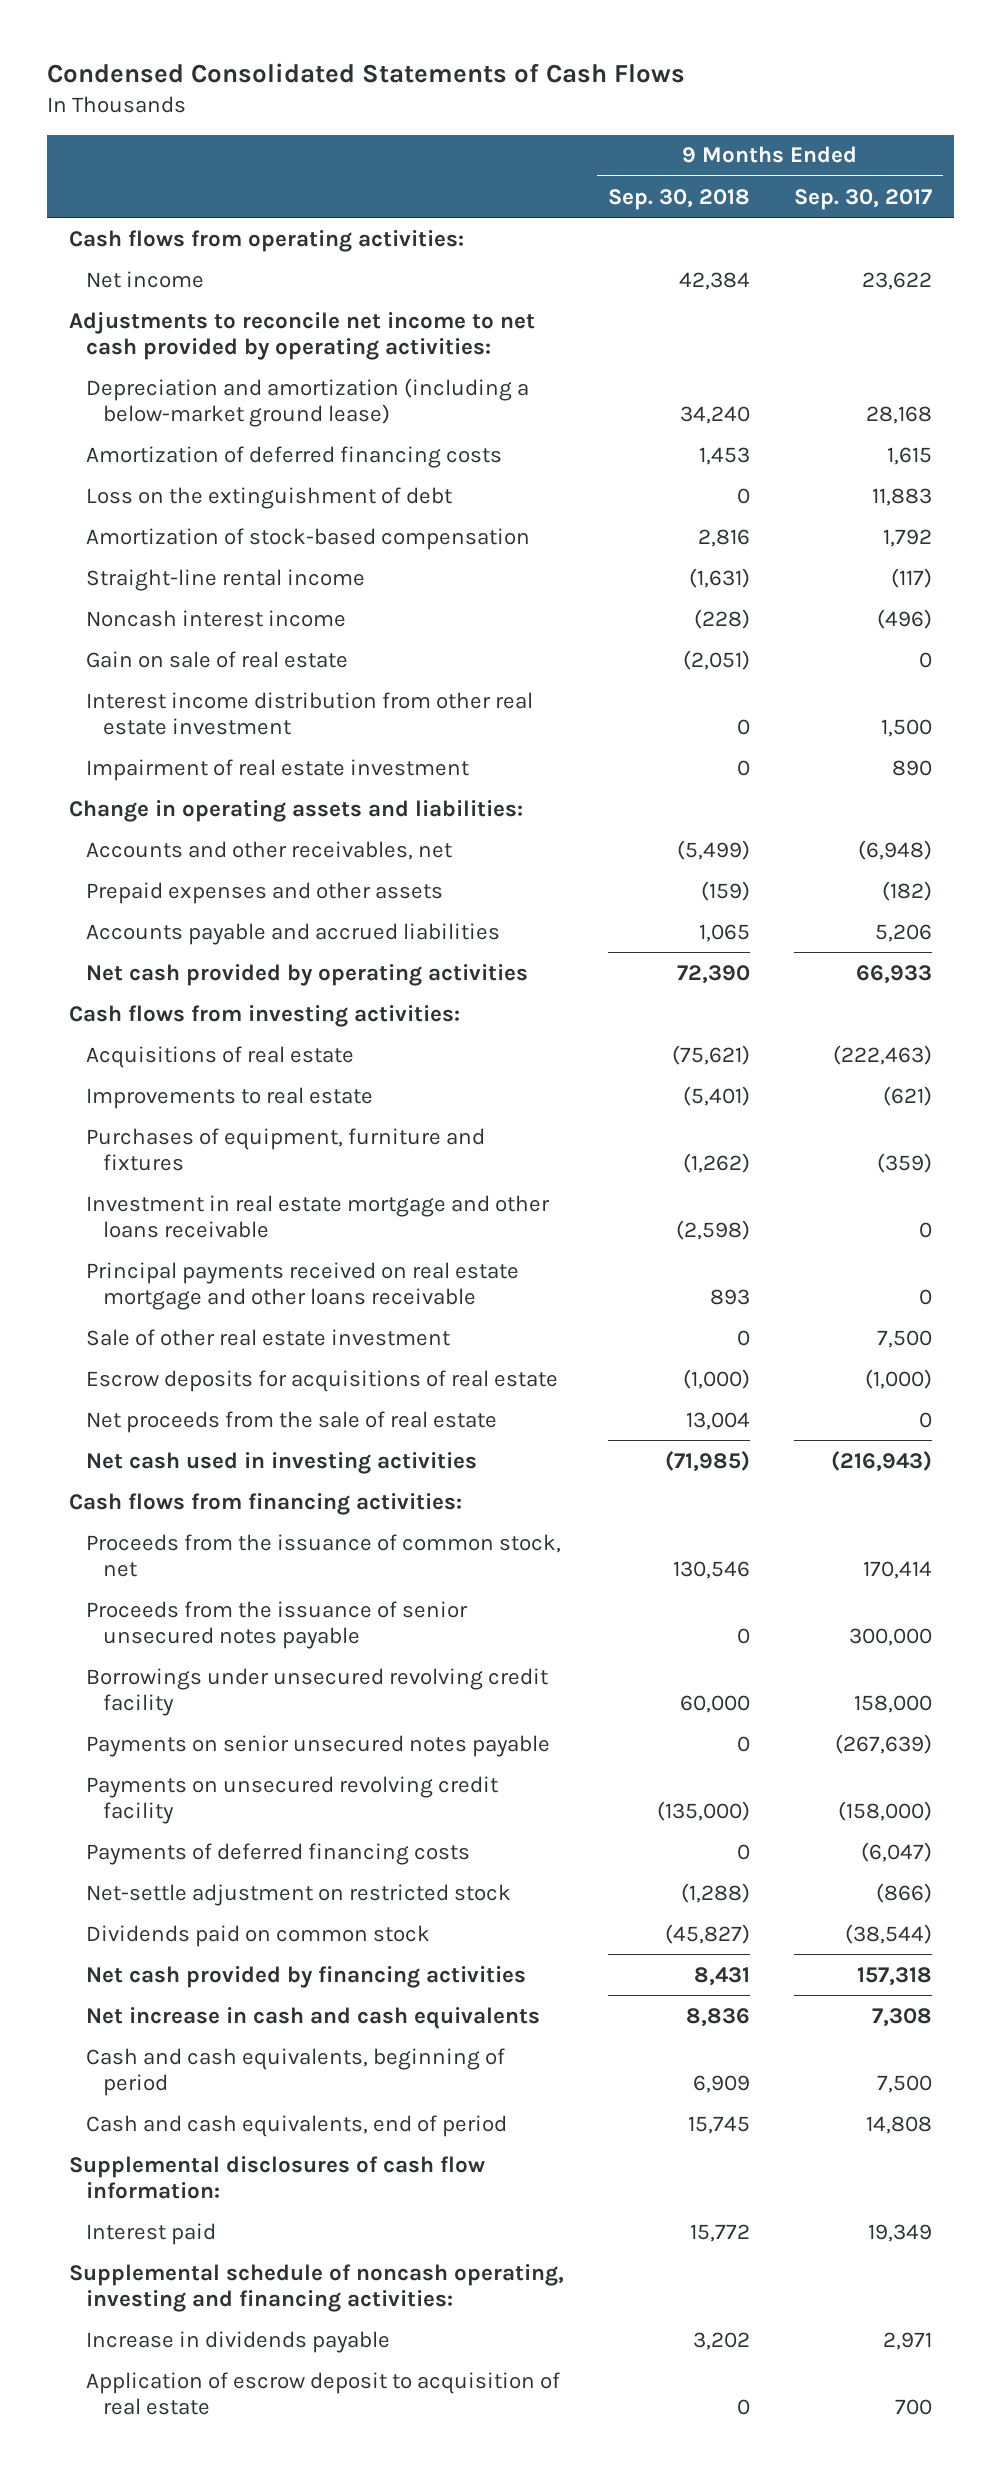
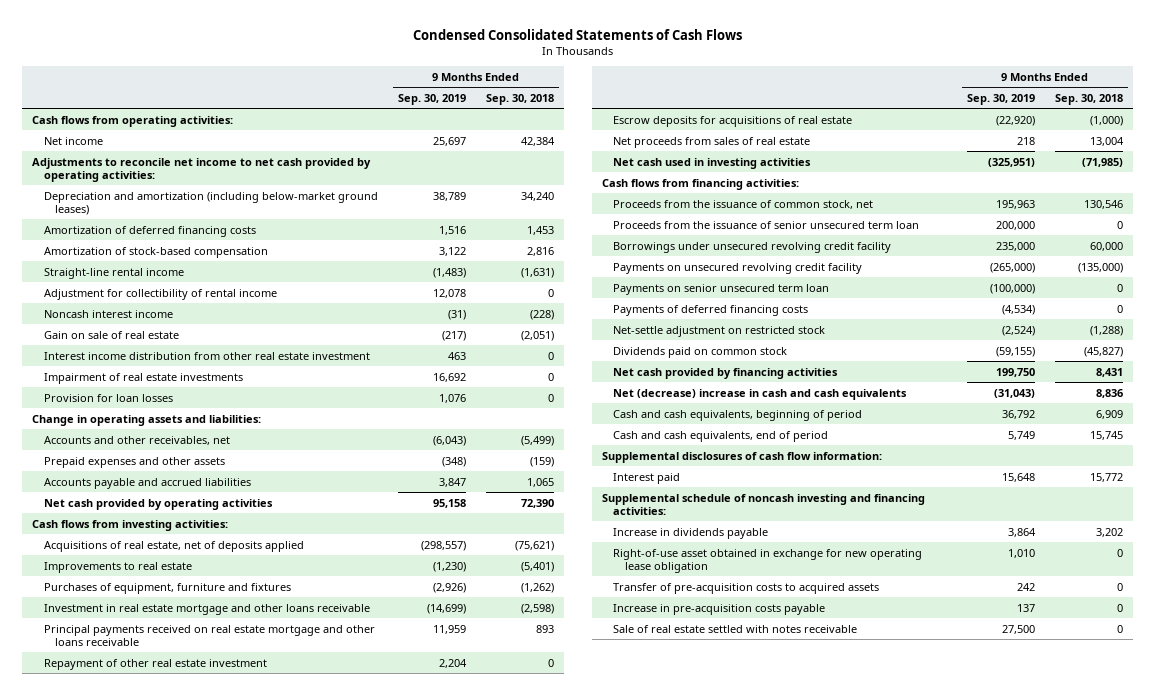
[794,188,933,210] Sep. 30, 2017 -> none
none -> [397,93,466,105] Sep. 30, 2019
[86,377,530,427] Depreciation and amortization (including a below-market ground lease) -> [43,191,378,215] Depreciation and amortization (including below-market ground leases)
[86,486,453,509] Loss on the extinguishment of debt -> none
none -> [43,288,277,300] Adjustment for collectibility of rental income
[86,758,470,781] Impairment of real estate investment -> [43,372,243,384] Impairment of real estate investments
none -> [43,393,173,402] Provision for loan losses
[86,1045,355,1068] Acquisitions of real estate -> [43,540,304,552] Acquisitions of real estate, net of deposits applied
[86,1328,451,1346] Sale of other real estate investment -> [43,658,267,670] Repayment of other real estate investment
[86,1410,498,1433] Net proceeds from the sale of real estate -> [613,136,811,148] Net proceeds from sales of real estate
[86,1600,469,1649] Proceeds from the issuance of senior unsecured notes payable -> [613,220,920,229] Proceeds from the issuance of senior unsecured term loan
[86,1734,551,1757] Payments on senior unsecured notes payable -> none
none -> [613,283,830,295] Payments on senior unsecured term loan
[86,2006,541,2029] Net increase in cash and cash equivalents -> [613,388,908,400] Net (decrease) increase in cash and cash equivalents
[69,2263,565,2312] Supplemental schedule of noncash operating, investing and financing activities: -> [601,493,925,515] Supplemental schedule of noncash investing and financing activities:
[86,2371,561,2415] Application of escrow deposit to acquisition of real estate -> none
none -> [613,548,923,573] Right-of-use asset obtained in exchange for new operating lease obligation
none -> [613,582,880,594] Transfer of pre-acquisition costs to acquired assets
none -> [613,603,826,615] Increase in pre-acquisition costs payable
none -> [613,624,858,633] Sale of real estate settled with notes receivable

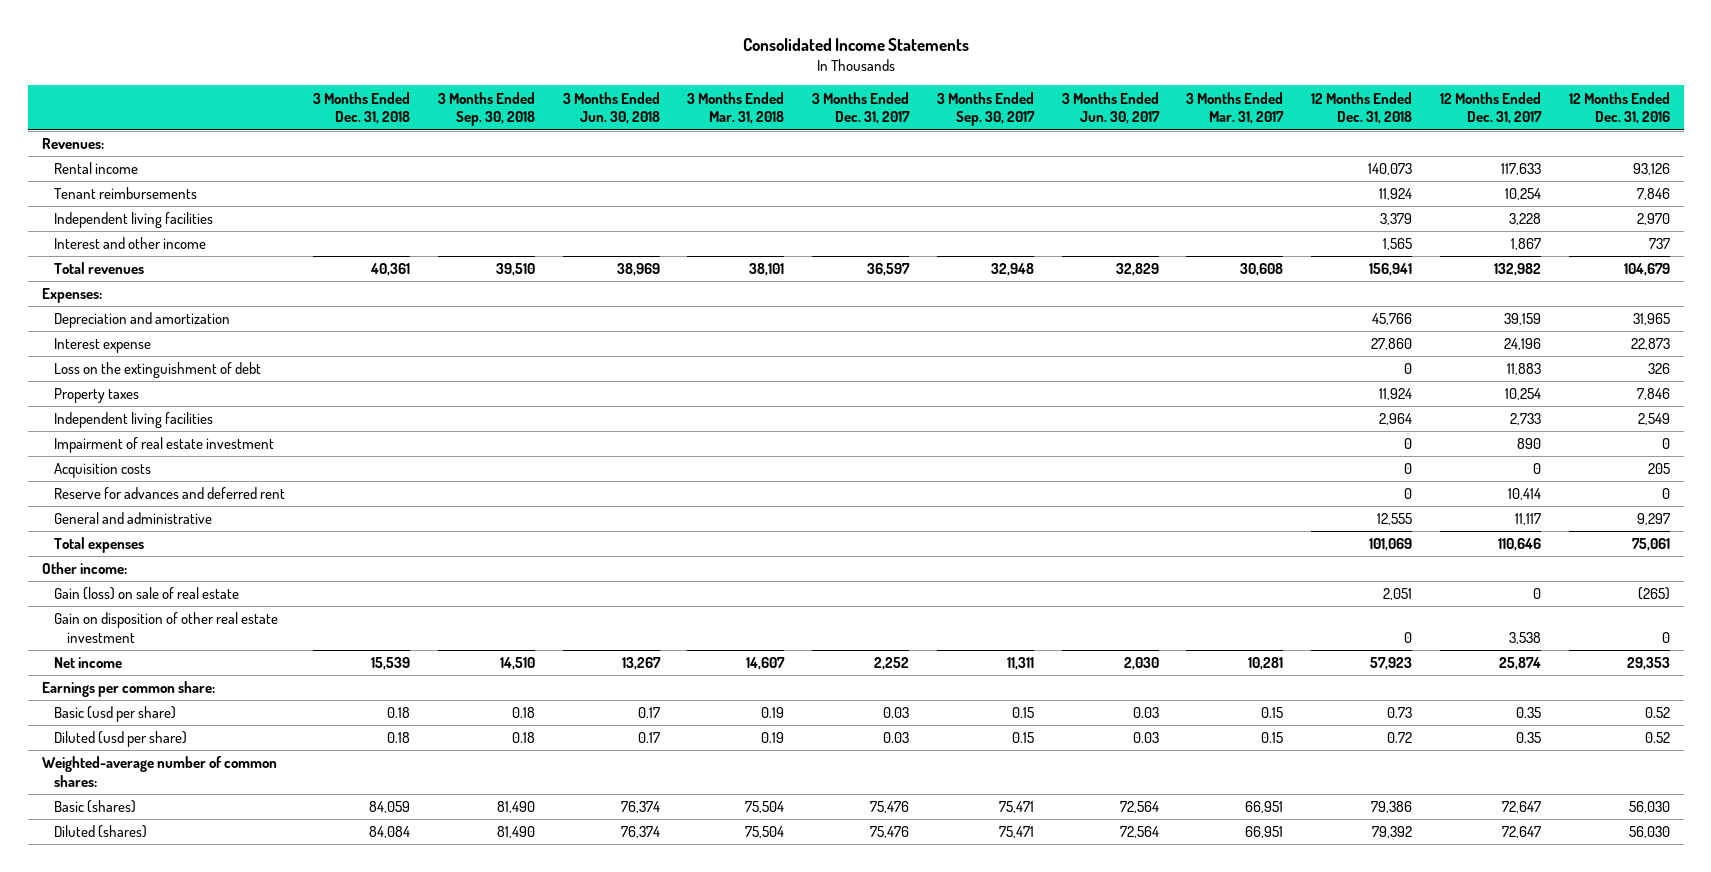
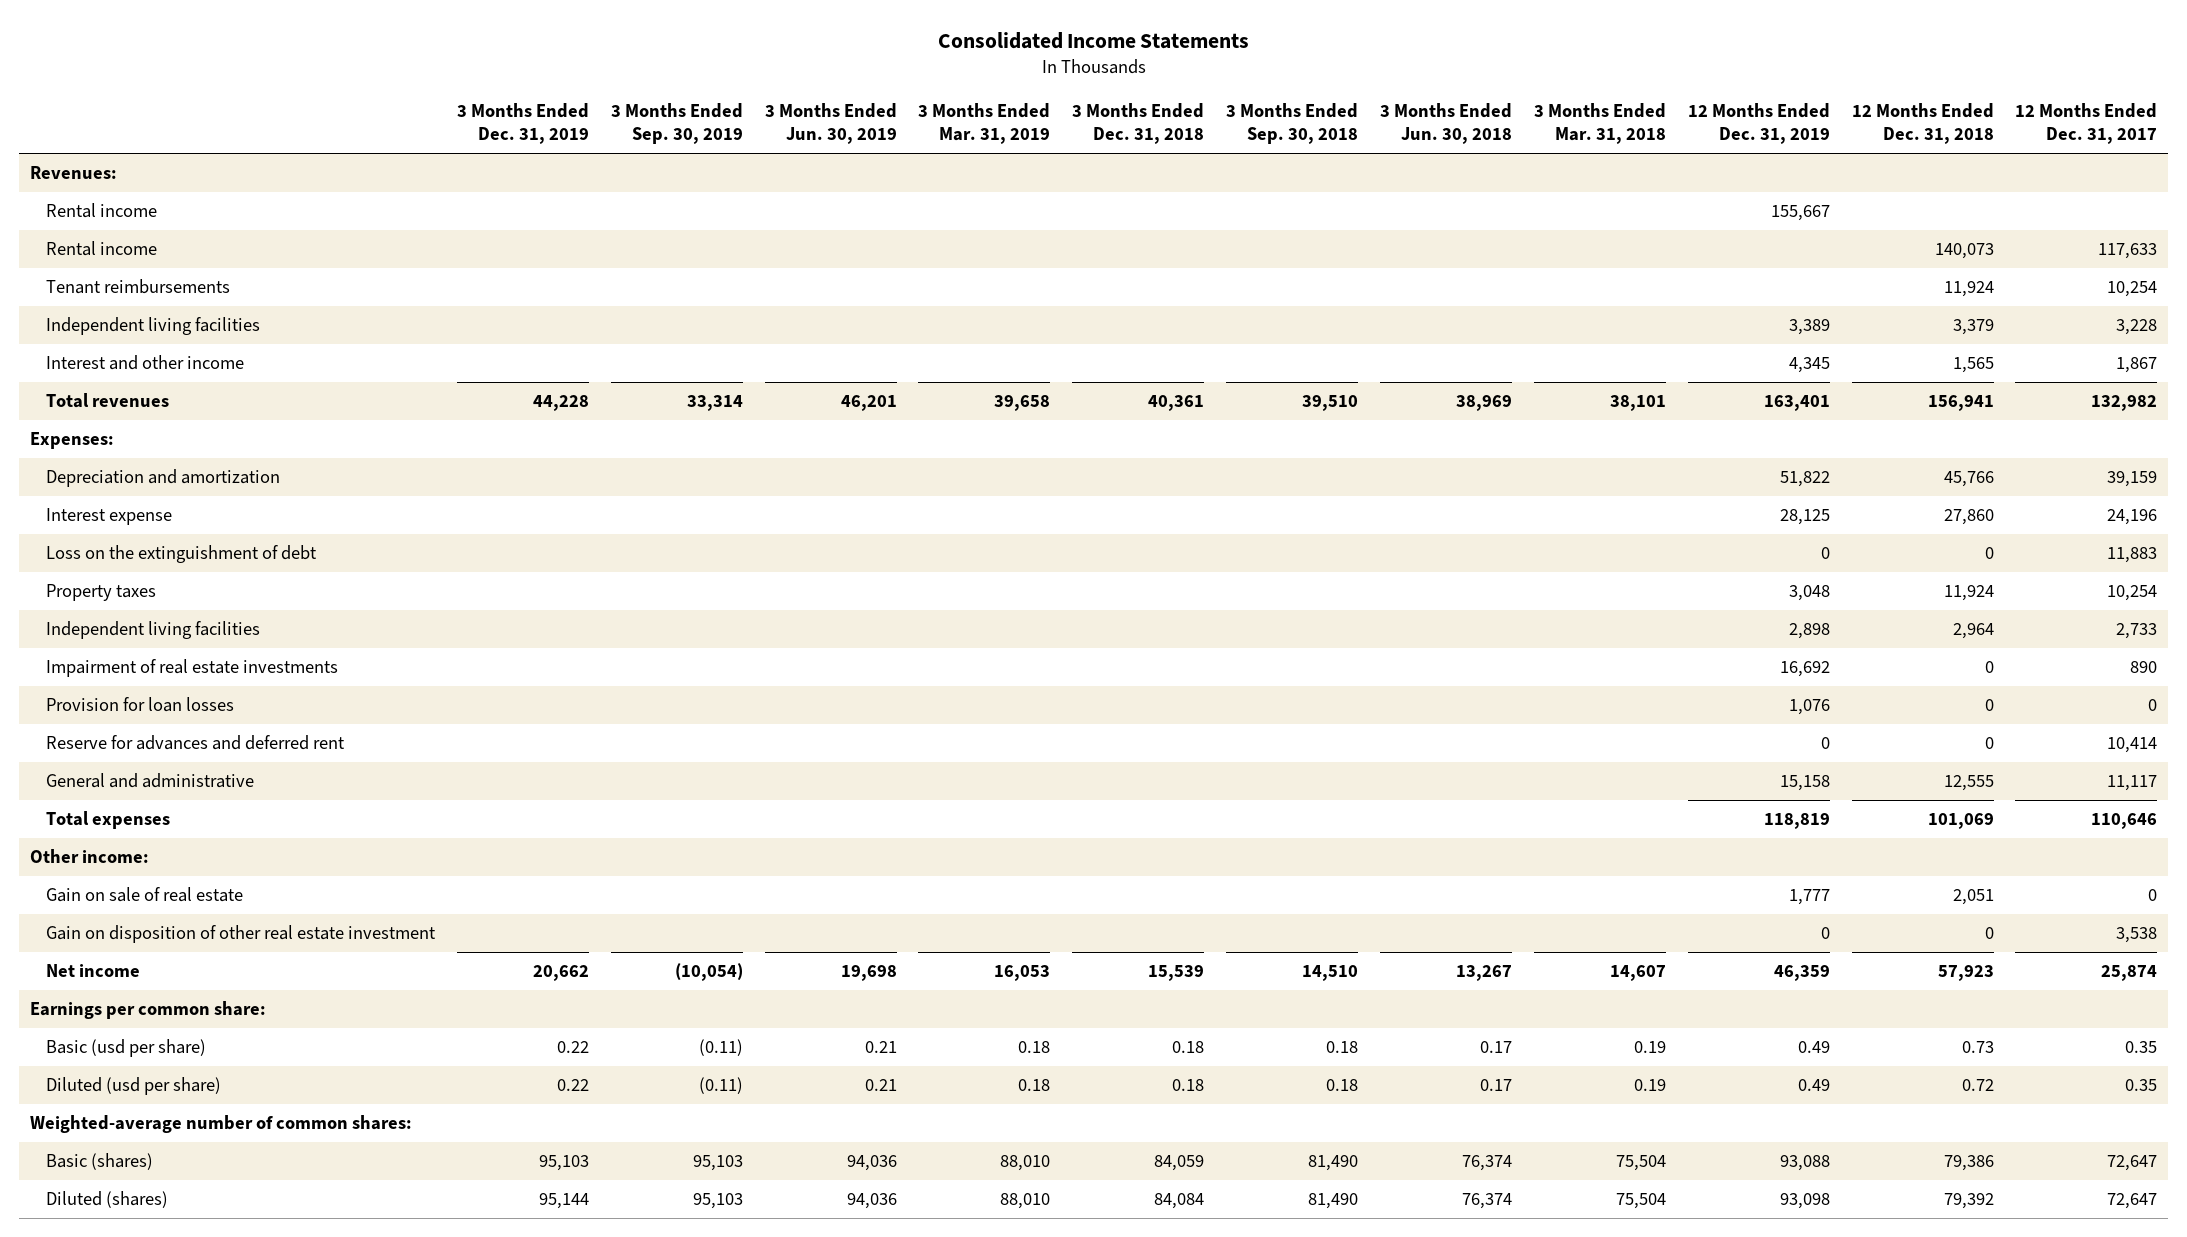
[812,91,911,125] 3 Months Ended Dec. 31, 2017 -> none
[936,91,1035,127] 3 Months Ended Sep. 30, 2017 -> none
[1061,91,1160,125] 3 Months Ended Jun. 30, 2017 -> none
[1186,91,1285,125] 3 Months Ended Mar. 31, 2017 -> none
[1568,91,1670,125] 12 Months Ended Dec. 31, 2016 -> none
none -> [456,102,589,145] 3 Months Ended Dec. 31, 2019
none -> [610,102,743,145] 3 Months Ended Sep. 30, 2019
none -> [764,102,897,145] 3 Months Ended Jun. 30, 2019
none -> [918,102,1051,145] 3 Months Ended Mar. 31, 2019
none -> [1687,102,1830,145] 12 Months Ended Dec. 31, 2019
none -> [45,203,157,219] Rental income
[54,463,152,479] Acquisition costs -> none
[54,437,275,454] Impairment of real estate investment -> [45,659,338,678] Impairment of real estate investments
none -> [45,697,234,713] Provision for loan losses
[54,587,240,601] Gain (loss) on sale of real estate -> [45,887,243,903] Gain on sale of real estate

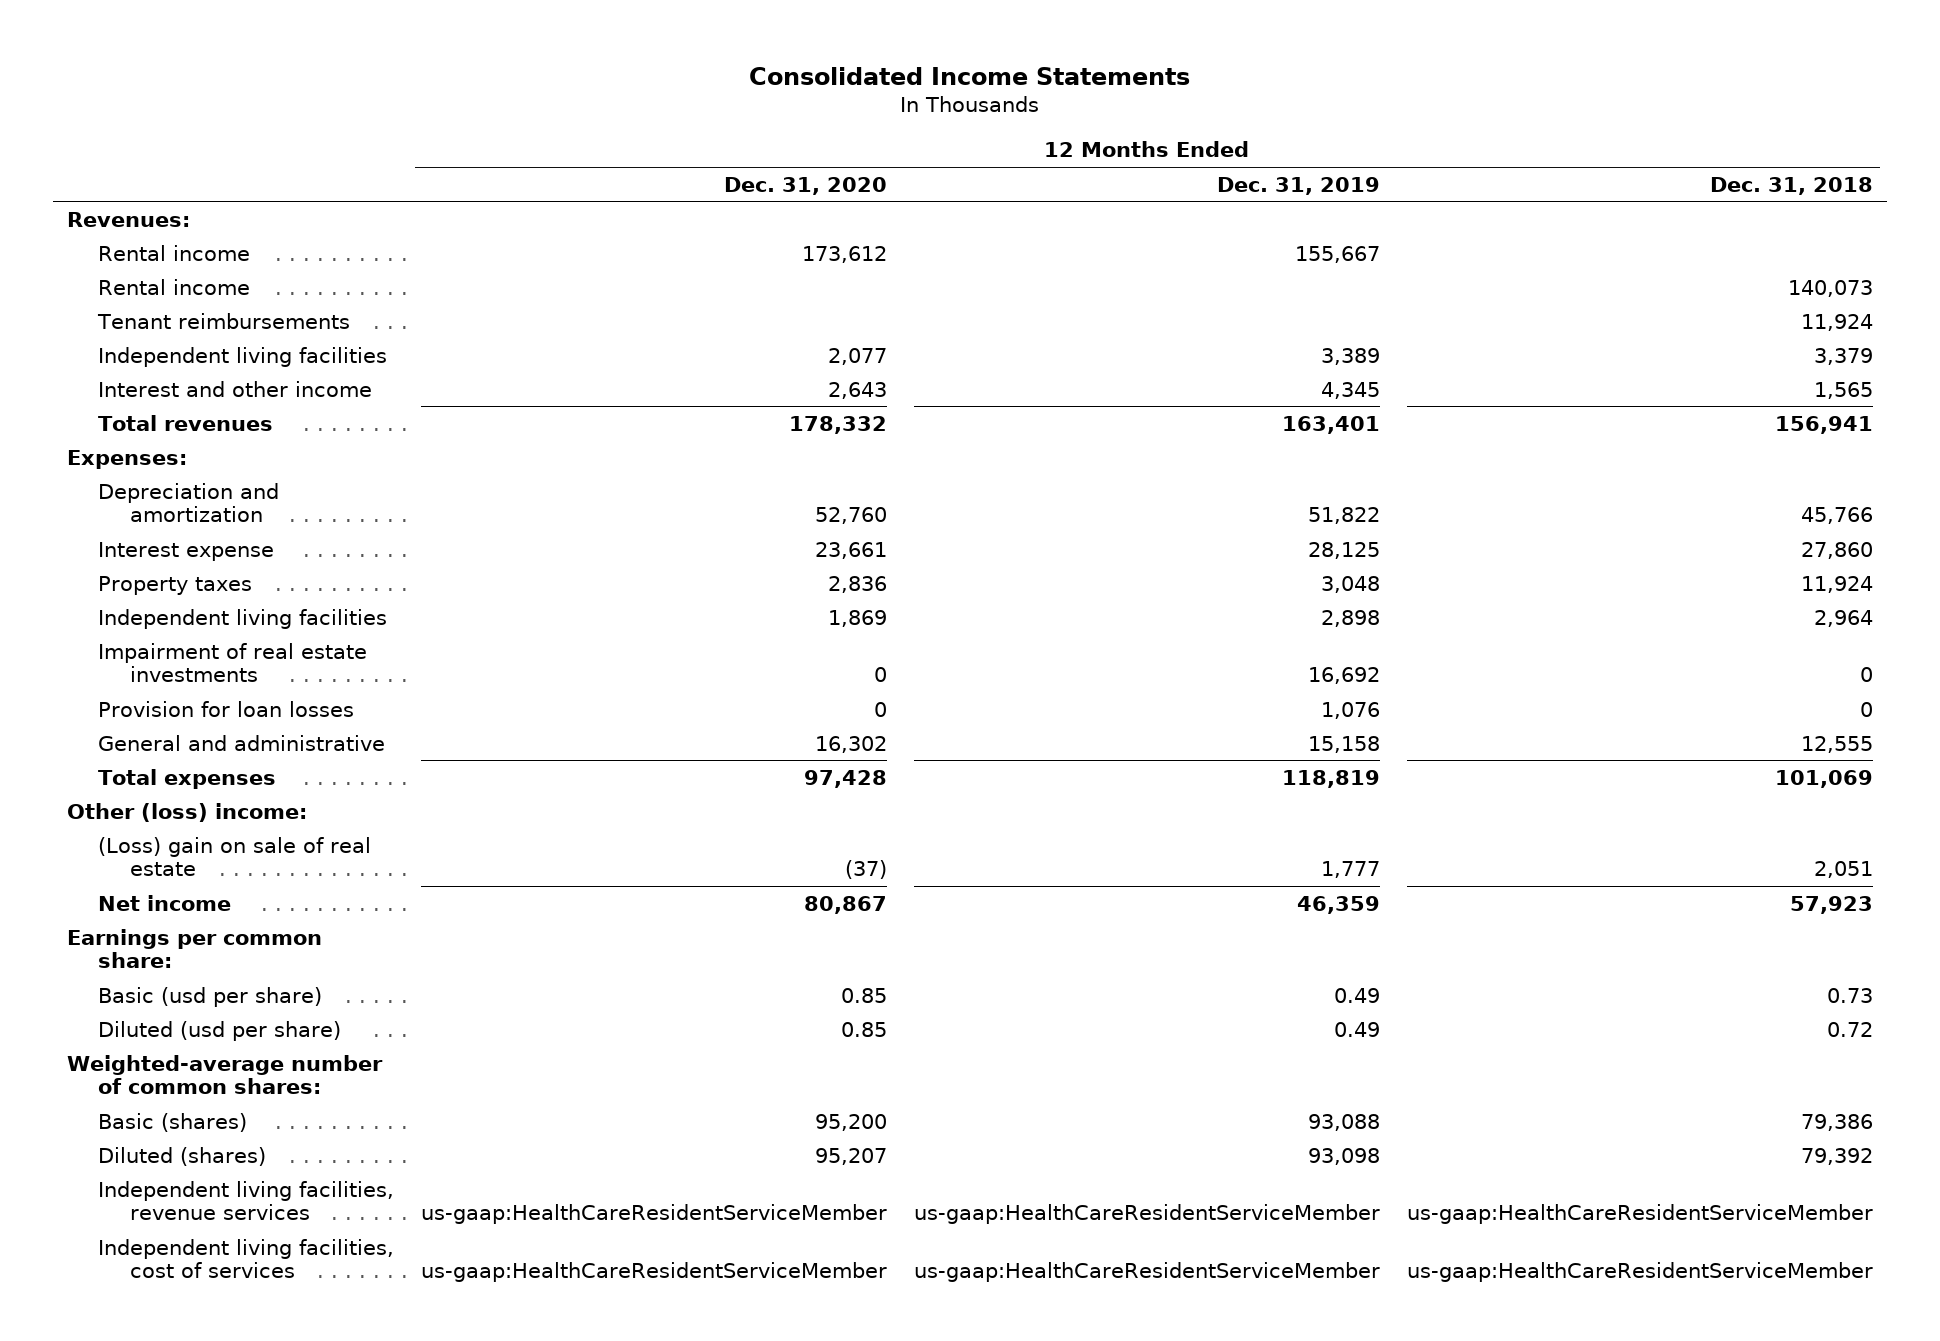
[456,102,589,145] 3 Months Ended Dec. 31, 2019 -> none
[610,102,743,145] 3 Months Ended Sep. 30, 2019 -> none
[764,102,897,145] 3 Months Ended Jun. 30, 2019 -> none
[918,102,1051,145] 3 Months Ended Mar. 31, 2019 -> none
[1072,102,1205,145] 3 Months Ended Dec. 31, 2018 -> none
[1226,102,1359,145] 3 Months Ended Sep. 30, 2018 -> none
[1379,102,1512,145] 3 Months Ended Jun. 30, 2018 -> none
[1533,102,1666,145] 3 Months Ended Mar. 31, 2018 -> none
[2015,102,2158,145] 12 Months Ended Dec. 31, 2017 -> none
none -> [724,176,888,195] Dec. 31, 2020
[45,545,317,564] Loss on the extinguishment of debt -> none
[45,735,345,751] Reserve for advances and deferred rent -> none
[45,925,436,944] Gain on disposition of other real estate investment -> none
[29,849,149,864] Other income: -> [66,802,307,822] Other (loss) income:
[45,887,243,903] Gain on sale of real estate -> [98,836,372,877] (Loss) gain on sale of real estate
none -> [98,1180,395,1221] Independent living facilities, revenue services
none -> [98,1238,395,1279] Independent living facilities, cost of services

